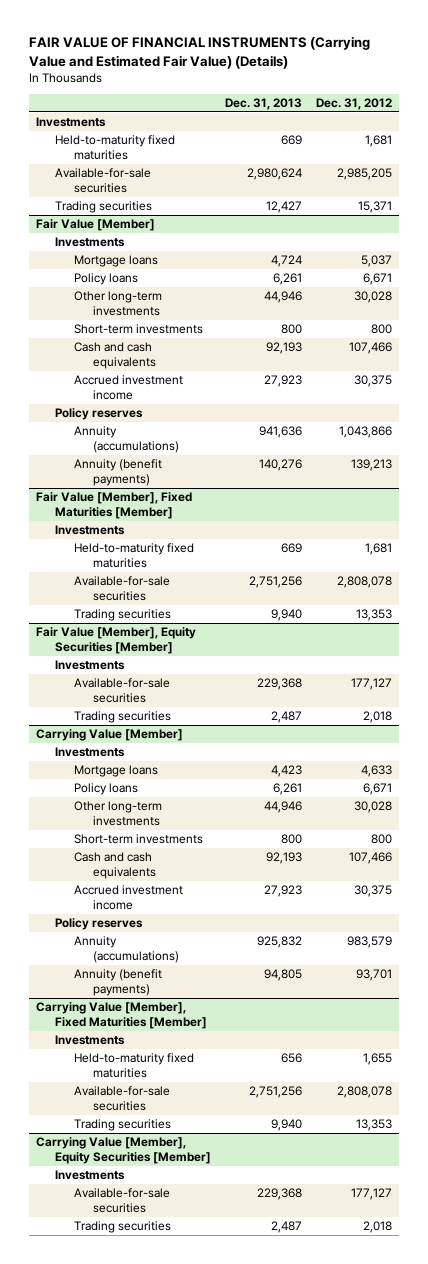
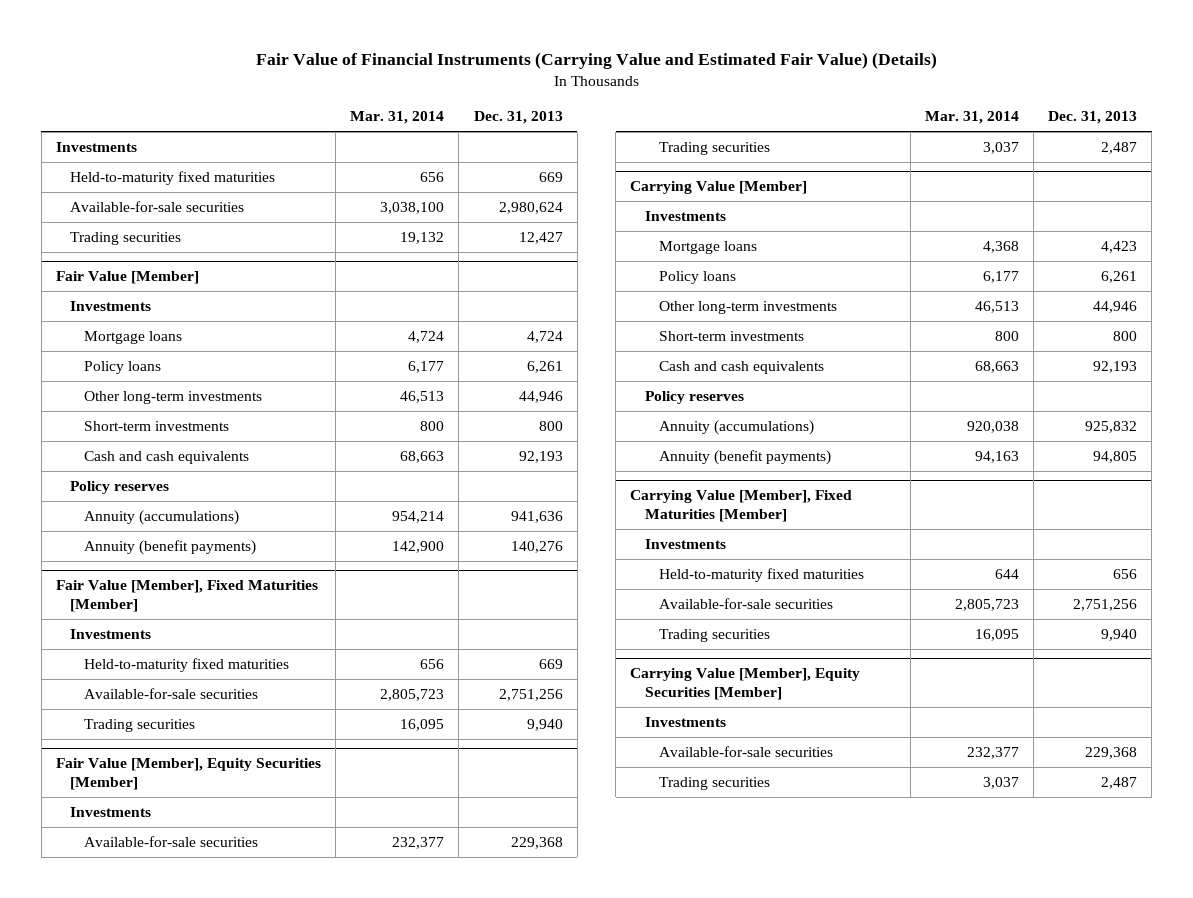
[28,36,370,69] FAIR VALUE OF FINANCIAL INSTRUMENTS (Carrying Value and Estimated Fair Value) (Details) -> [255,52,937,70] Fair Value of Financial Instruments (Carrying Value and Estimated Fair Value) (Details)
[315,98,392,111] Dec. 31, 2012 -> none
none -> [350,111,445,125] Mar. 31, 2014
[73,375,183,401] Accrued investment income -> none
[73,885,183,911] Accrued investment income -> none

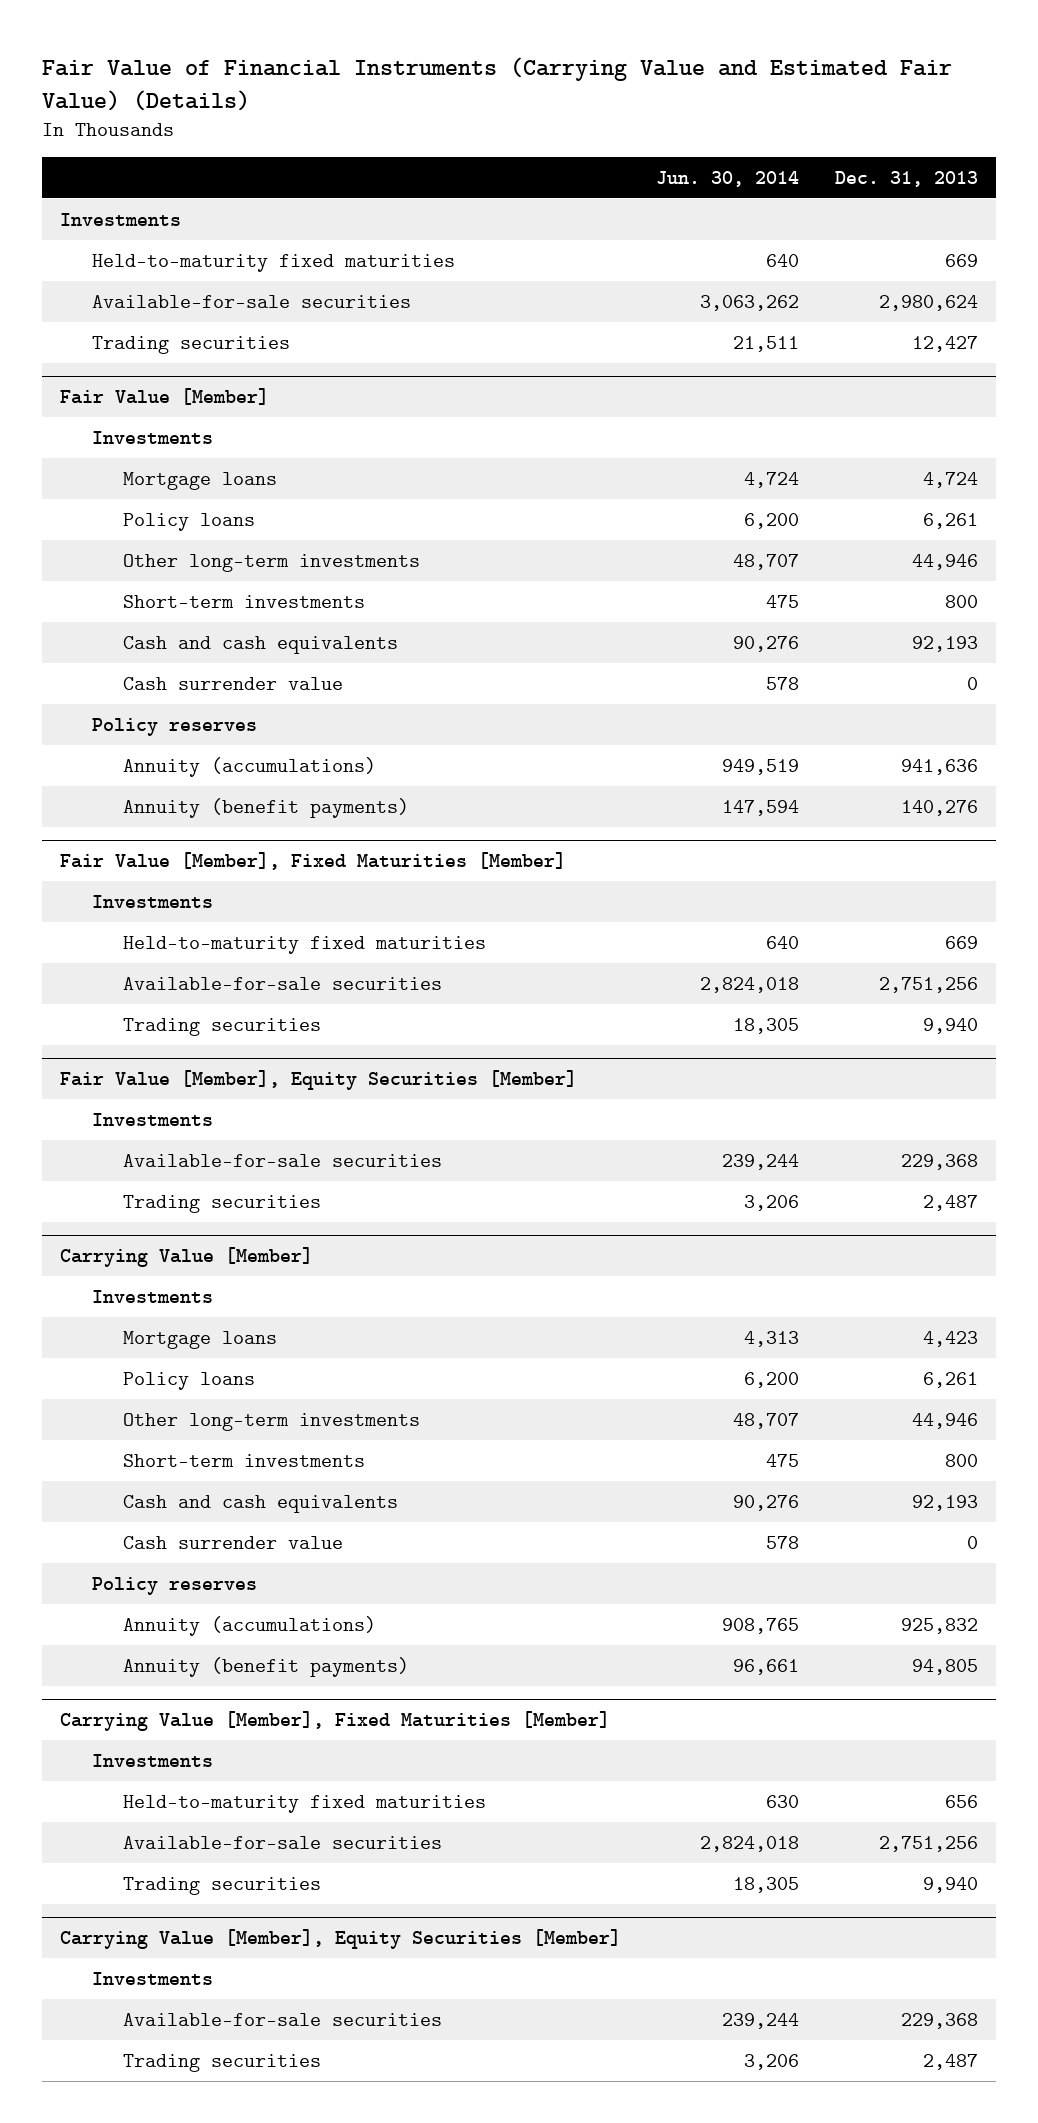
[350,111,445,125] Mar. 31, 2014 -> none
none -> [656,170,800,187] Jun. 30, 2014
none -> [123,676,344,690] Cash surrender value
none -> [123,1535,344,1549] Cash surrender value

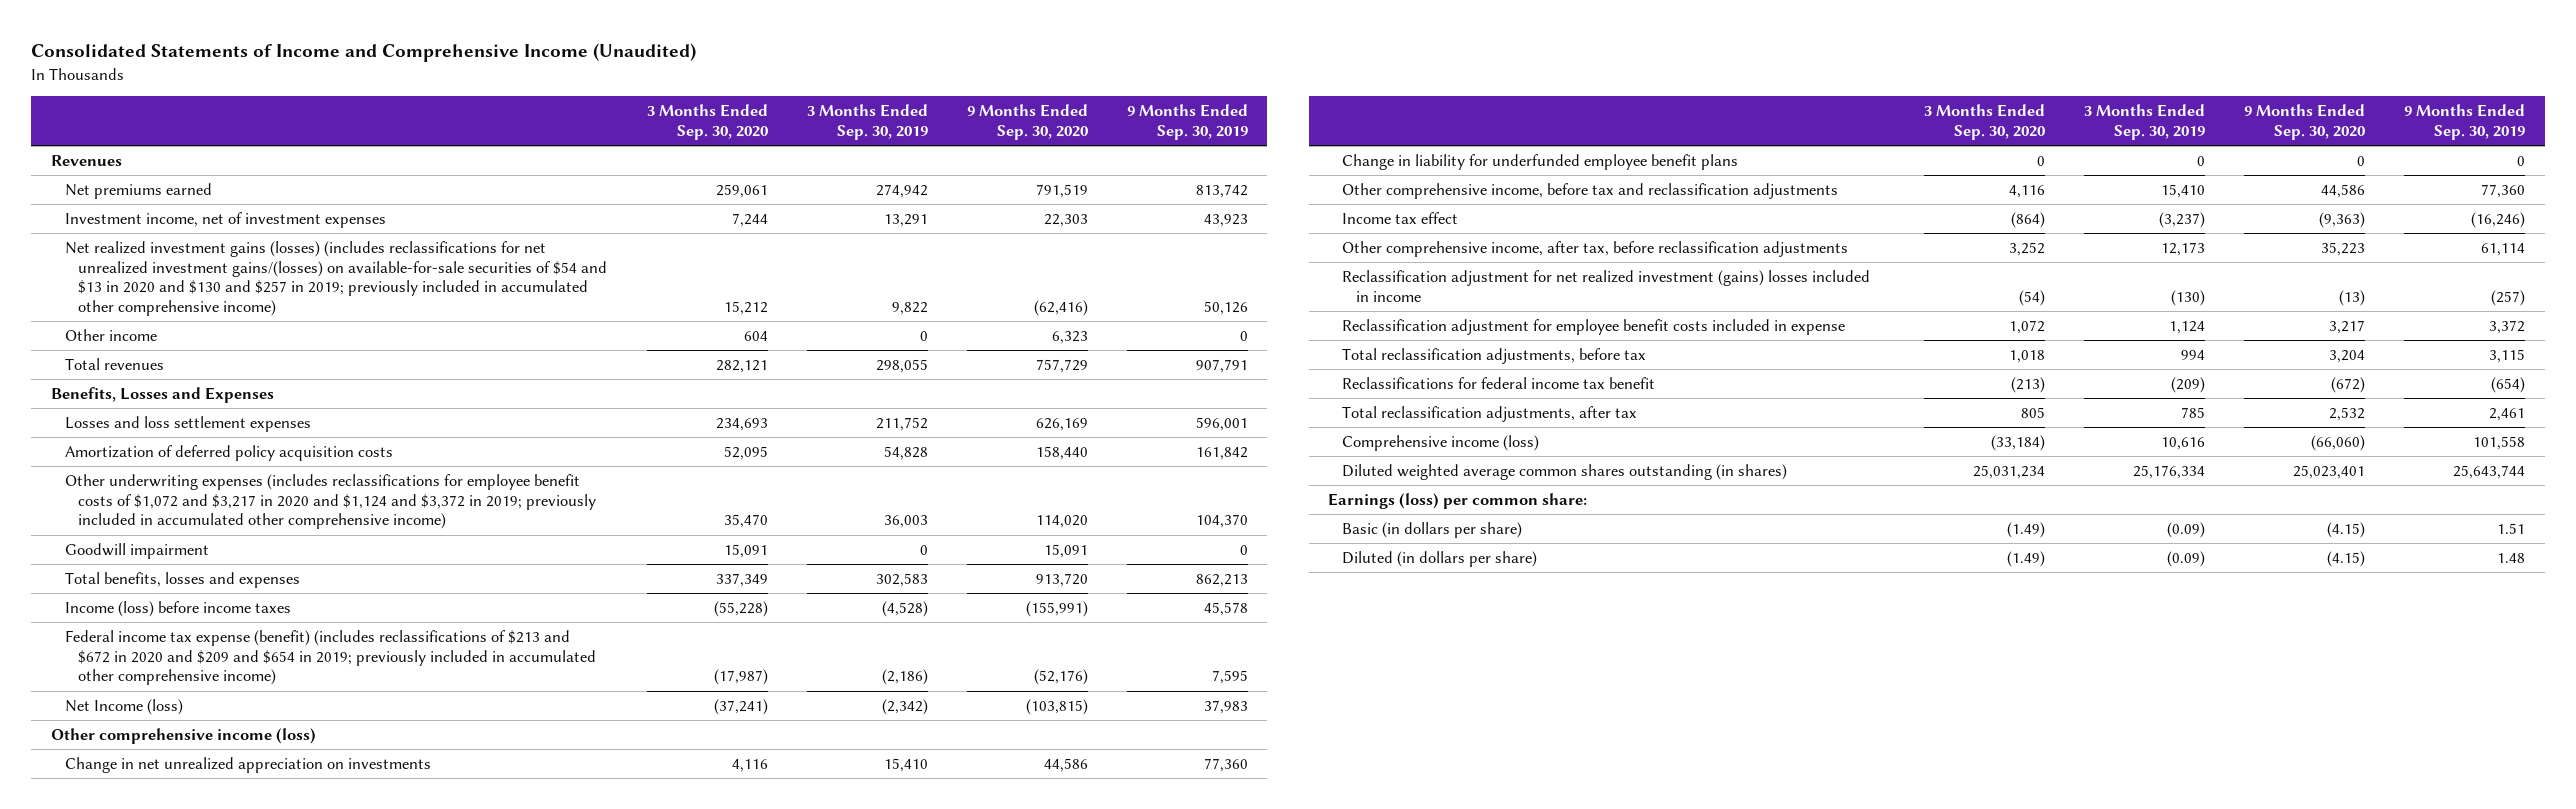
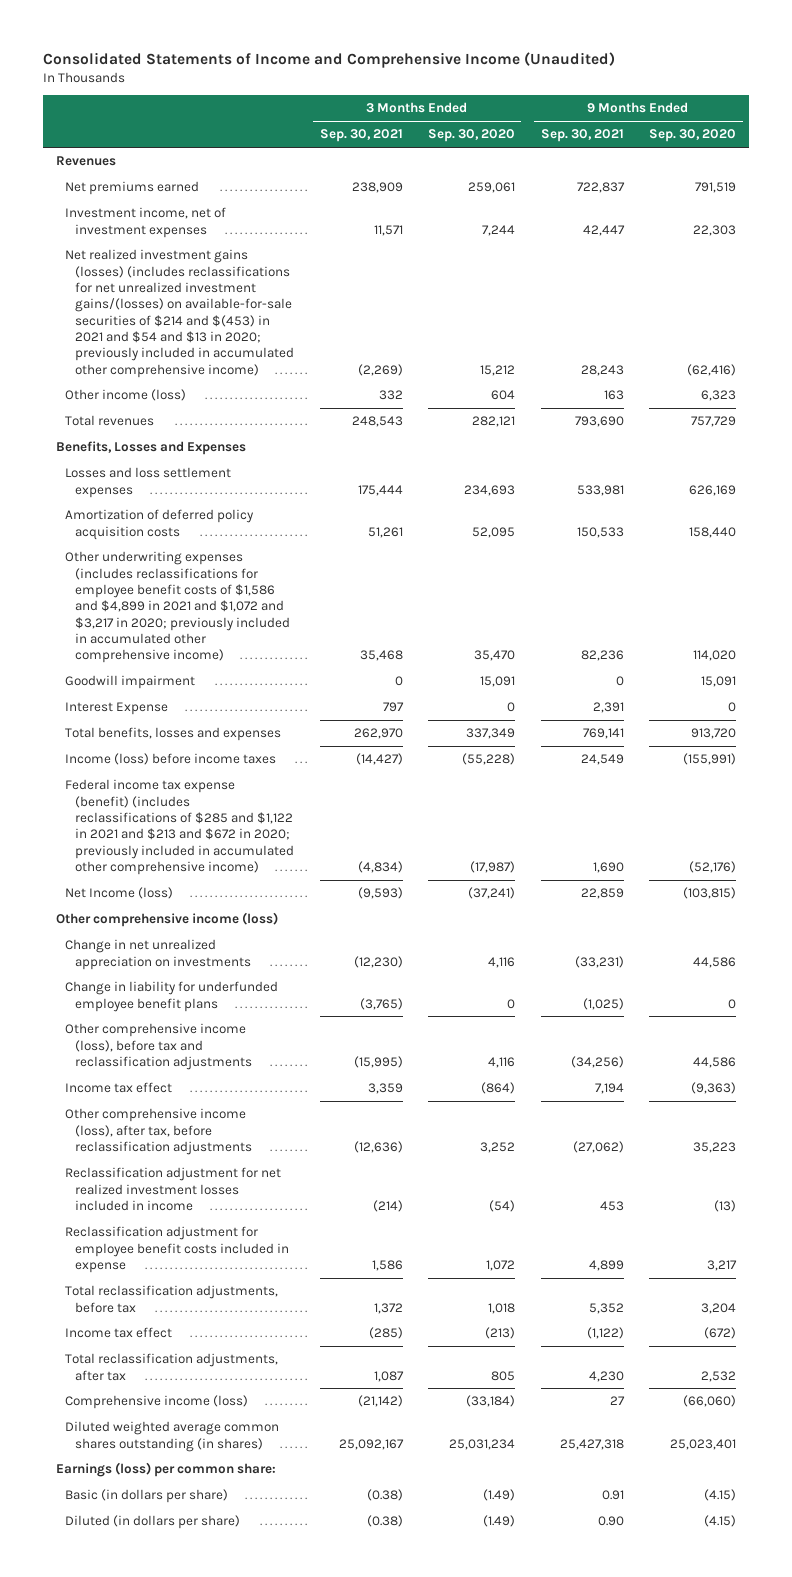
[806,104,928,140] 3 Months Ended Sep. 30, 2019 -> none
[1126,104,1248,140] 9 Months Ended Sep. 30, 2019 -> none
none -> [319,129,403,143] Sep. 30, 2021
none -> [540,129,624,143] Sep. 30, 2021
[64,241,608,317] Net realized investment gains (losses) (includes reclassifications for net unrealized investment gains/(losses) on available-for-sale securities of $54 and $13 in 2020 and $130 and $257 in 2019; previously included in accumulated other comprehensive income) -> [65,249,295,378] Net realized investment gains (losses) (includes reclassifications for net unrealized investment gains/(losses) on available-for-sale securities of $214 and $(453) in 2021 and $54 and $13 in 2020; previously included in accumulated other comprehensive income)
[64,329,157,342] Other income -> [65,389,187,402] Other income (loss)
[64,474,597,530] Other underwriting expenses (includes reclassifications for employee benefit costs of $1,072 and $3,217 in 2020 and $1,124 and $3,372 in 2019; previously included in accumulated other comprehensive income) -> [65,551,291,664] Other underwriting expenses (includes reclassifications for employee benefit costs of $1,586 and $4,899 in 2021 and $1,072 and $3,217 in 2020; previously included in accumulated other comprehensive income)
none -> [65,702,169,716] Interest Expense
[64,630,597,686] Federal income tax expense (benefit) (includes reclassifications of $213 and $672 in 2020 and $209 and $654 in 2019; previously included in accumulated other comprehensive income) -> [65,779,295,875] Federal income tax expense (benefit) (includes reclassifications of $285 and $1,122 in 2021 and $213 and $672 in 2020; previously included in accumulated other comprehensive income)
[1342,183,1839,200] Other comprehensive income, before tax and reclassification adjustments -> [65,1023,253,1070] Other comprehensive income (loss), before tax and reclassification adjustments
[1342,241,1849,258] Other comprehensive income, after tax, before reclassification adjustments -> [65,1108,253,1155] Other comprehensive income (loss), after tax, before reclassification adjustments
[1342,270,1871,302] Reclassification adjustment for net realized investment (gains) losses included in income -> [65,1167,282,1211] Reclassification adjustment for net realized investment losses included in income
[1342,377,1656,390] Reclassifications for federal income tax benefit -> [65,1327,173,1339] Income tax effect

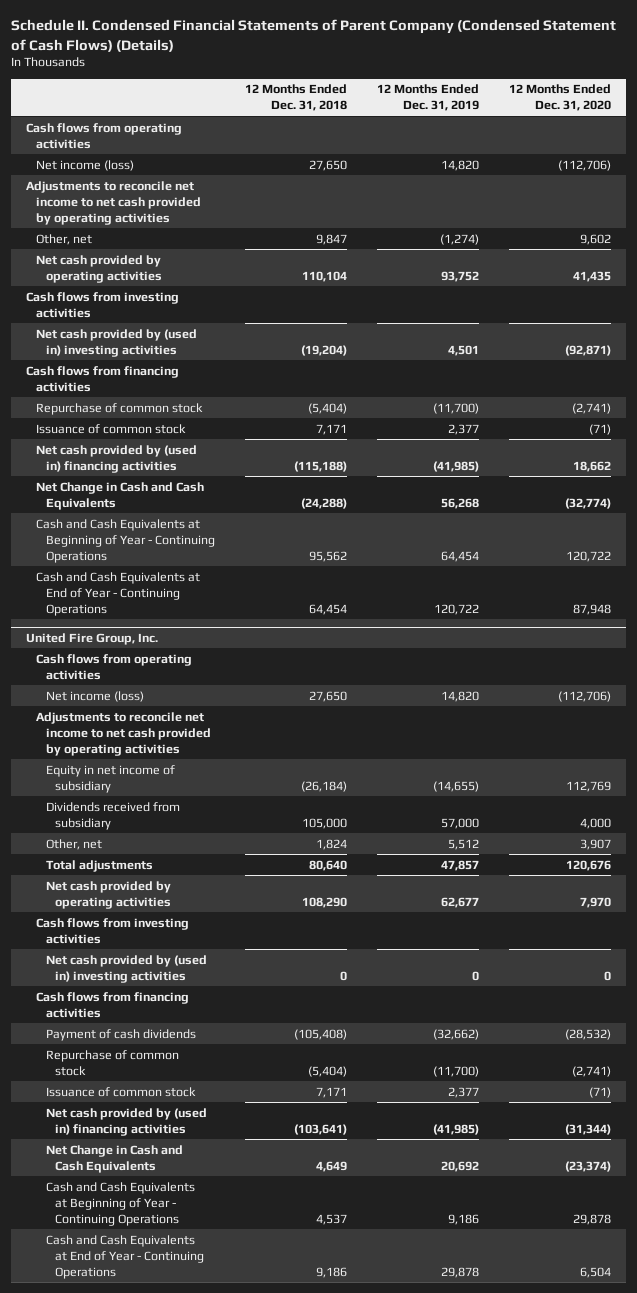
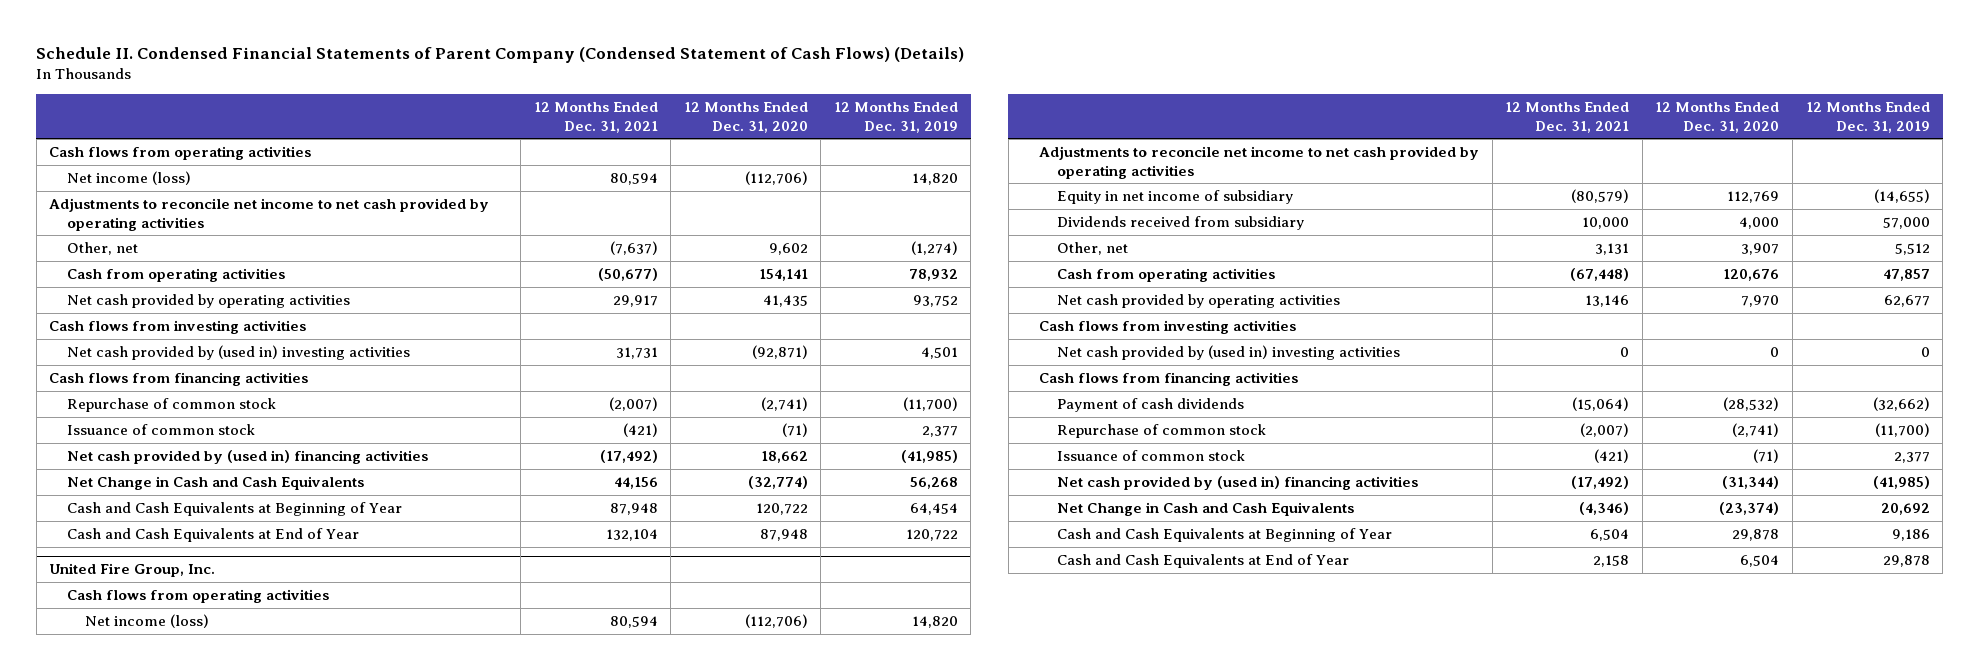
[244,84,347,112] 12 Months Ended Dec. 31, 2018 -> none
none -> [533,102,658,133] 12 Months Ended Dec. 31, 2021
none -> [67,267,286,282] Cash from operating activities
[35,518,215,563] Cash and Cash Equivalents at Beginning of Year - Continuing Operations -> [67,501,403,516] Cash and Cash Equivalents at Beginning of Year
[35,571,200,616] Cash and Cash Equivalents at End of Year - Continuing Operations -> [67,527,360,542] Cash and Cash Equivalents at End of Year
[45,859,153,872] Total adjustments -> [1057,267,1276,282] Cash from operating activities
[45,1181,195,1226] Cash and Cash Equivalents at Beginning of Year - Continuing Operations -> [1057,527,1393,542] Cash and Cash Equivalents at Beginning of Year
[45,1234,205,1279] Cash and Cash Equivalents at End of Year - Continuing Operations -> [1057,553,1350,568] Cash and Cash Equivalents at End of Year

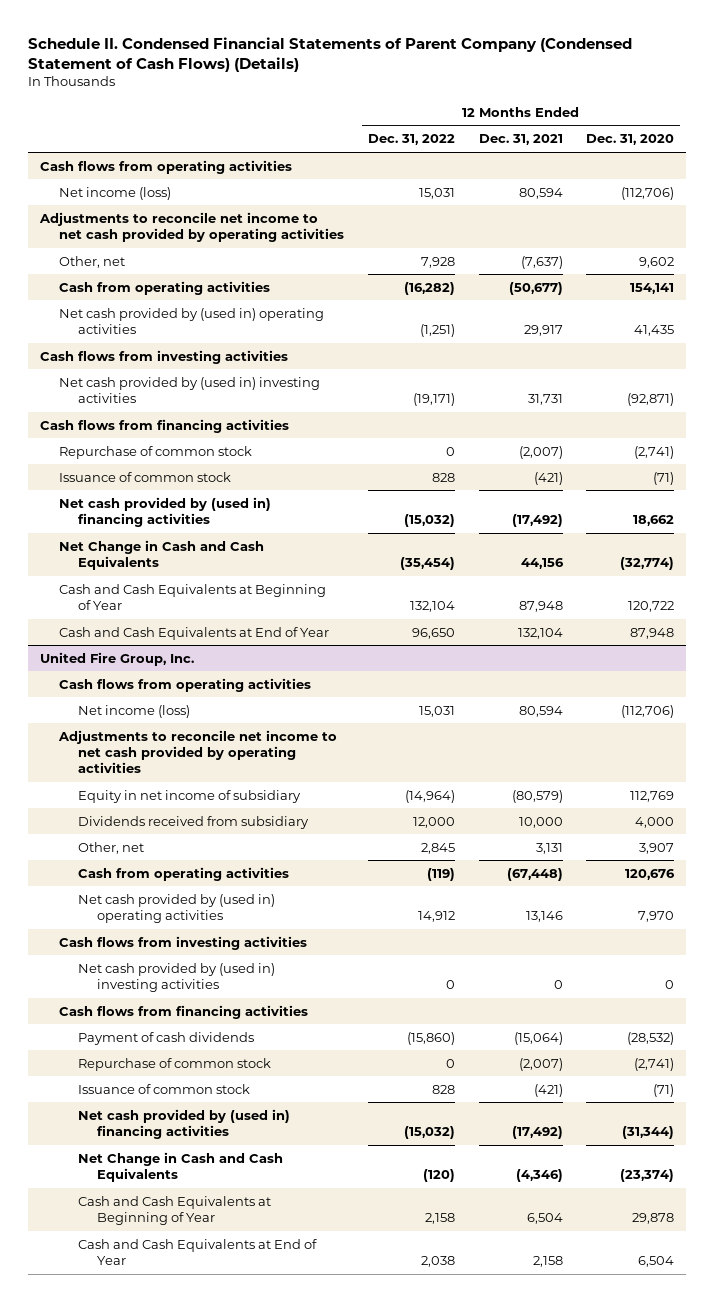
[833,102,958,133] 12 Months Ended Dec. 31, 2019 -> none
none -> [367,134,455,146] Dec. 31, 2022
[67,293,351,308] Net cash provided by operating activities -> [59,307,325,334] Net cash provided by (used in) operating activities
[1057,293,1341,308] Net cash provided by operating activities -> [77,893,275,923] Net cash provided by (used in) operating activities

